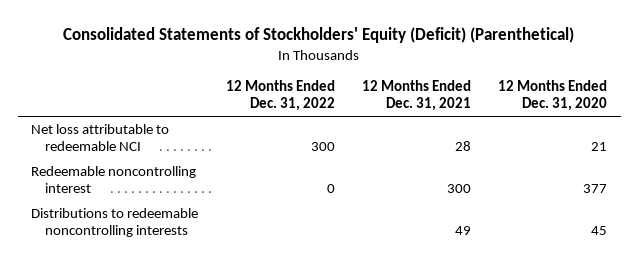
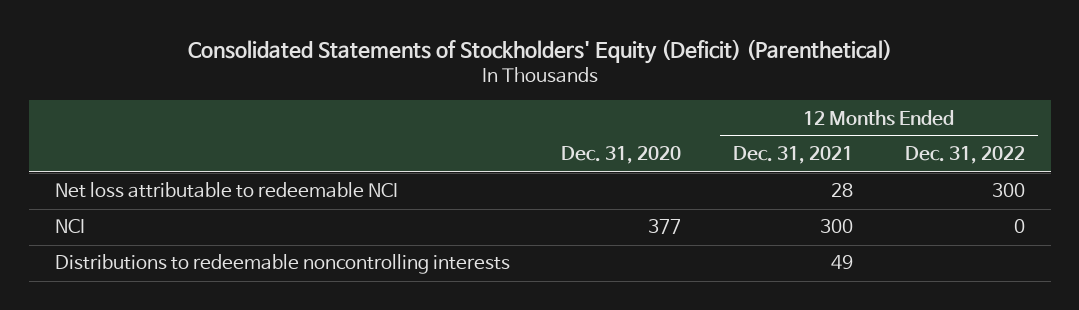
[498,80,608,112] 12 Months Ended Dec. 31, 2020 -> none
none -> [561,146,682,165] Dec. 31, 2020
[31,166,197,193] Redeemable noncontrolling interest -> [54,219,85,234] NCI

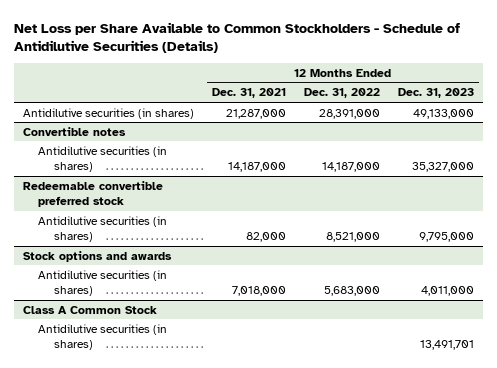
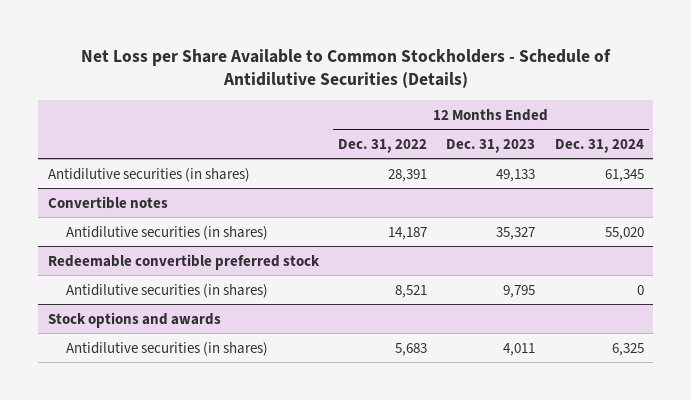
[211,88,286,99] Dec. 31, 2021 -> none
none -> [554,138,644,153] Dec. 31, 2024
[319,108,381,119] 28,391,000 -> [388,168,428,182] 28,391
[413,108,475,119] 49,133,000 -> [496,168,536,182] 49,133
[322,161,381,172] 14,187,000 -> [388,226,428,240] 14,187
[412,161,475,172] 35,327,000 -> [496,226,536,240] 35,327
[326,231,381,242] 8,521,000 -> [395,284,428,298] 8,521
[419,231,475,242] 9,795,000 -> [503,284,536,298] 9,795
[22,305,157,314] Class A Common Stock -> none
[38,323,168,350] Antidilutive securities (in shares) -> none
[324,285,381,296] 5,683,000 -> [395,342,428,356] 5,683
[421,285,475,296] 4,011,000 -> [503,342,536,356] 4,011

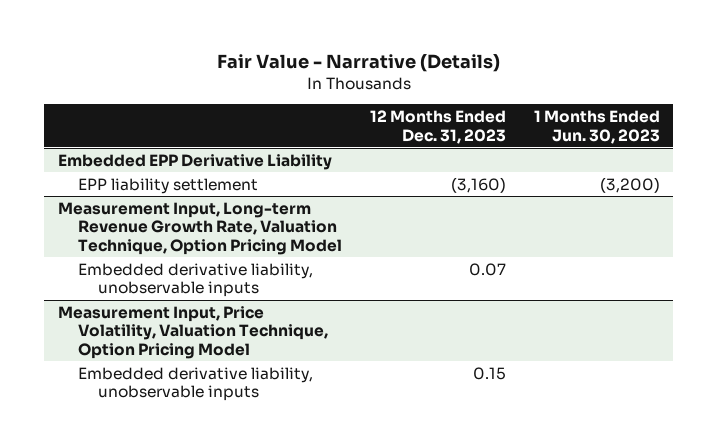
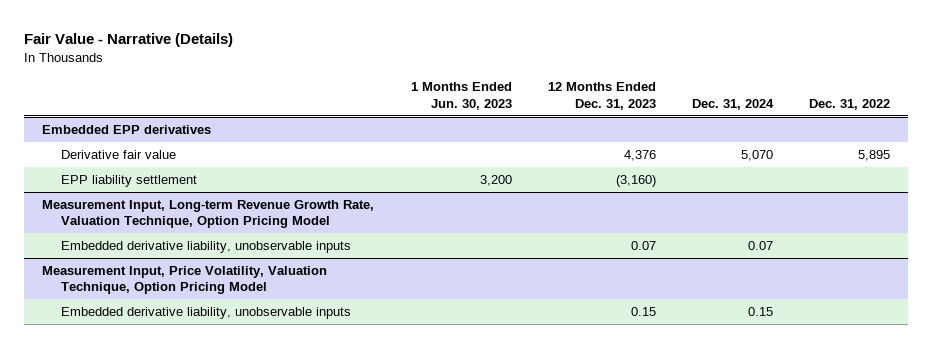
none -> [692,98,775,110] Dec. 31, 2024
none -> [809,98,891,110] Dec. 31, 2022
[57,153,332,170] Embedded EPP Derivative Liability -> [42,125,212,135] Embedded EPP derivatives
none -> [60,150,176,160] Derivative fair value
[599,176,660,193] (3,200) -> [479,175,512,187] 3,200

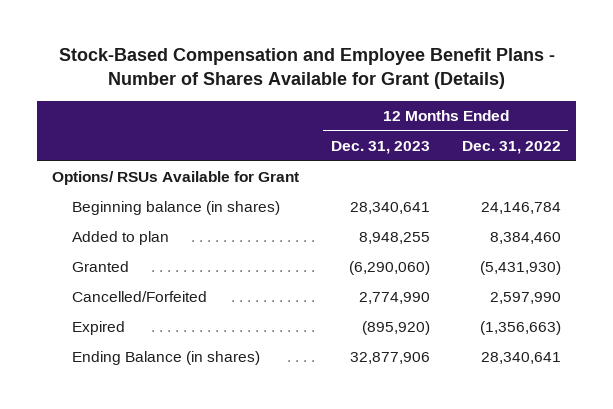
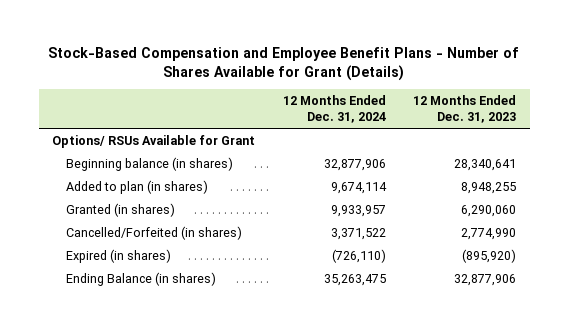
[461,141,561,155] Dec. 31, 2022 -> none
none -> [282,95,386,124] 12 Months Ended Dec. 31, 2024
[71,231,169,246] Added to plan -> [65,179,208,194] Added to plan (in shares)
[71,261,129,273] Granted -> [65,202,175,217] Granted (in shares)
[349,261,431,276] (6,290,060) -> [461,204,517,217] 6,290,060
[71,291,207,303] Cancelled/Forfeited -> [65,225,242,240] Cancelled/Forfeited (in shares)
[71,321,125,336] Expired -> [65,248,171,263] Expired (in shares)

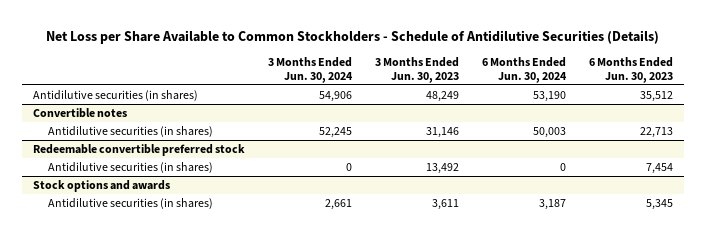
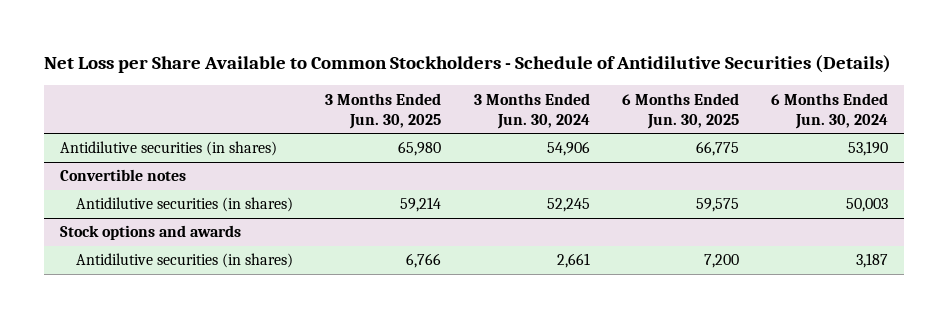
[374,56,459,84] 3 Months Ended Jun. 30, 2023 -> none
[588,56,673,84] 6 Months Ended Jun. 30, 2023 -> none
none -> [325,92,442,130] 3 Months Ended Jun. 30, 2025
none -> [621,92,739,130] 6 Months Ended Jun. 30, 2025
[33,144,246,157] Redeemable convertible preferred stock -> none
[47,162,213,174] Antidilutive securities (in shares) -> none

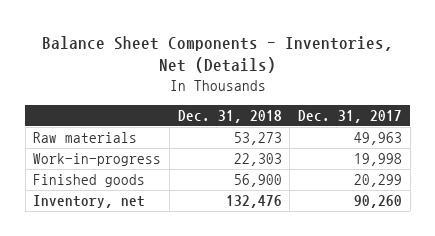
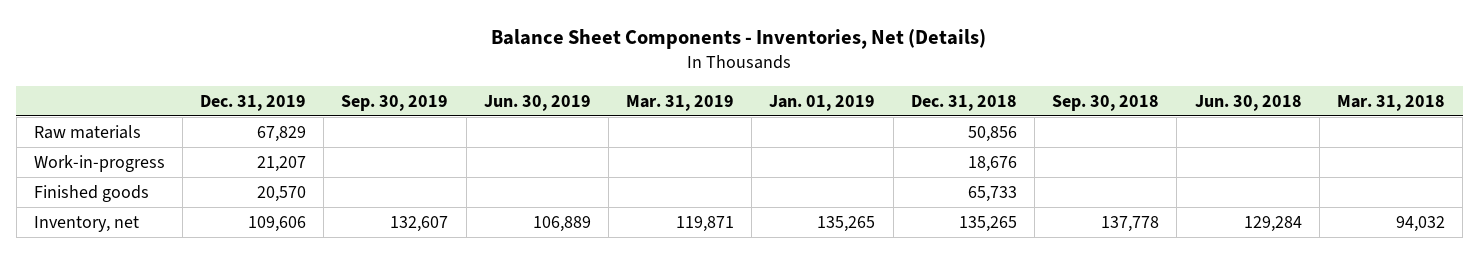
[297,109,402,123] Dec. 31, 2017 -> none
none -> [200,94,307,111] Dec. 31, 2019
none -> [341,94,449,111] Sep. 30, 2019
none -> [483,94,591,111] Jun. 30, 2019
none -> [626,94,735,111] Mar. 31, 2019
none -> [769,94,876,111] Jan. 01, 2019
none -> [1052,94,1160,111] Sep. 30, 2018
none -> [1194,94,1302,111] Jun. 30, 2018
none -> [1336,94,1445,111] Mar. 31, 2018
[233,132,282,146] 53,273 -> [967,125,1017,142] 50,856
[233,153,282,167] 22,303 -> [967,155,1017,172] 18,676
[233,174,282,188] 56,900 -> [967,185,1017,202] 65,733
[225,195,282,209] 132,476 -> [958,215,1017,232] 135,265

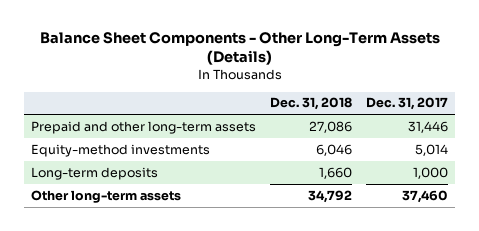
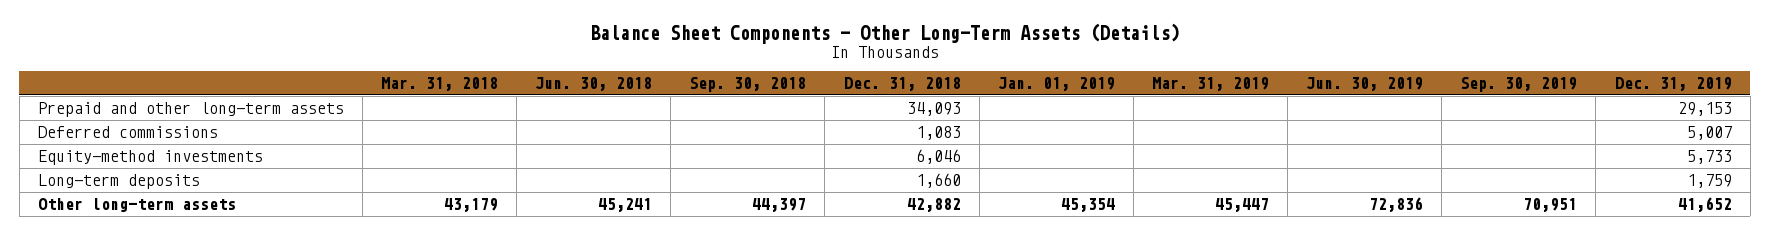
[366,97,449,111] Dec. 31, 2017 -> none
none -> [380,77,498,92] Mar. 31, 2018
none -> [535,77,653,92] Jun. 30, 2018
none -> [689,77,807,93] Sep. 30, 2018
none -> [997,77,1115,92] Jan. 01, 2019
none -> [1151,77,1269,92] Mar. 31, 2019
none -> [1306,77,1424,92] Jun. 30, 2019
none -> [1460,77,1578,93] Sep. 30, 2019
none -> [1614,77,1732,92] Dec. 31, 2019
[309,120,353,133] 27,086 -> [906,101,961,116] 34,093
none -> [37,125,218,138] Deferred commissions
[308,189,353,203] 34,792 -> [906,197,961,212] 42,882

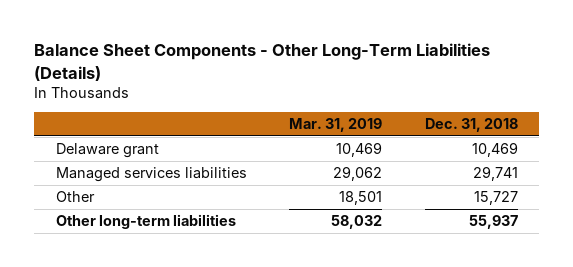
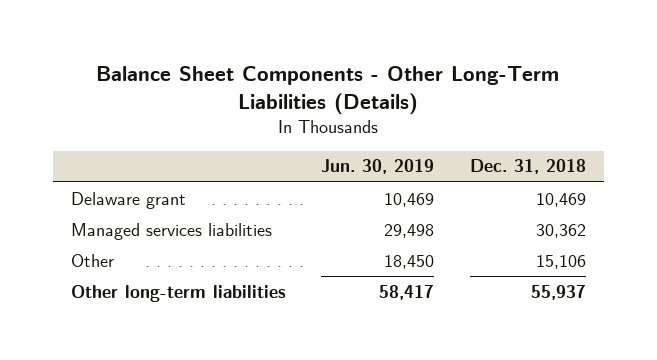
[289,118,383,133] Mar. 31, 2019 -> none
none -> [321,159,435,175] Jun. 30, 2019
[472,166,518,182] 29,741 -> [535,223,586,238] 30,362
[473,191,518,206] 15,727 -> [535,254,586,269] 15,106

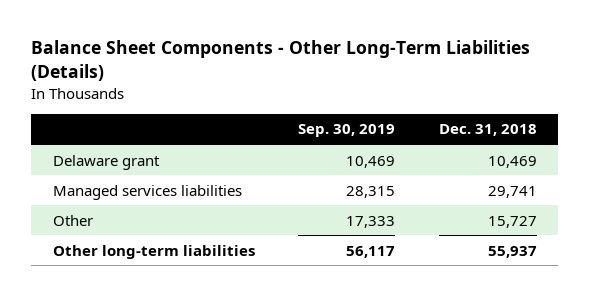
[321,159,435,175] Jun. 30, 2019 -> none
none -> [298,124,396,138] Sep. 30, 2019
[535,223,586,238] 30,362 -> [487,185,537,198] 29,741
[535,254,586,269] 15,106 -> [487,215,537,228] 15,727

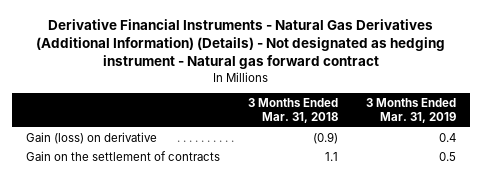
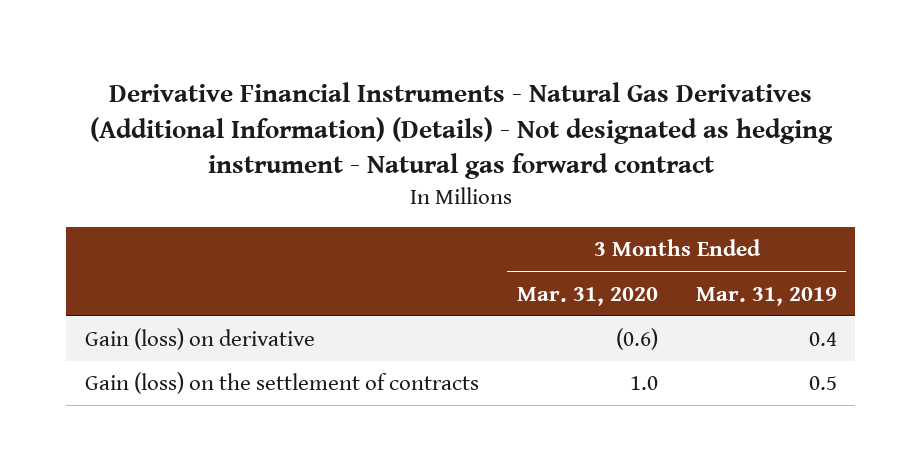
[247,98,338,124] 3 Months Ended Mar. 31, 2018 -> none
none -> [516,286,658,306] Mar. 31, 2020
[26,150,221,161] Gain on the settlement of contracts -> [85,372,480,395] Gain (loss) on the settlement of contracts

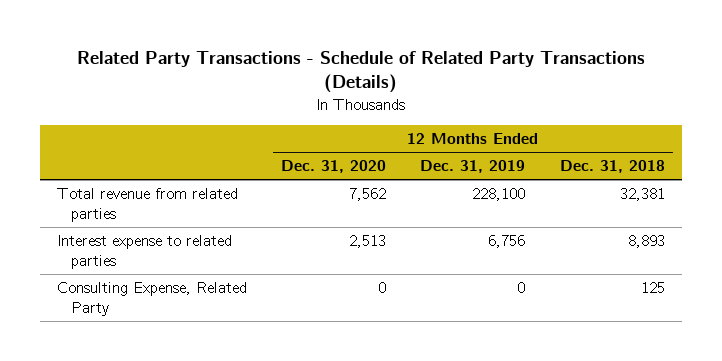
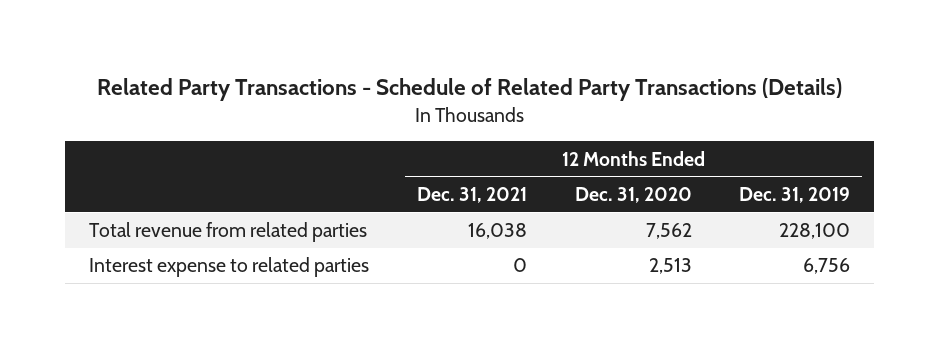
[559,160,665,174] Dec. 31, 2018 -> none
none -> [416,186,527,203] Dec. 31, 2021
[56,281,247,316] Consulting Expense, Related Party -> none

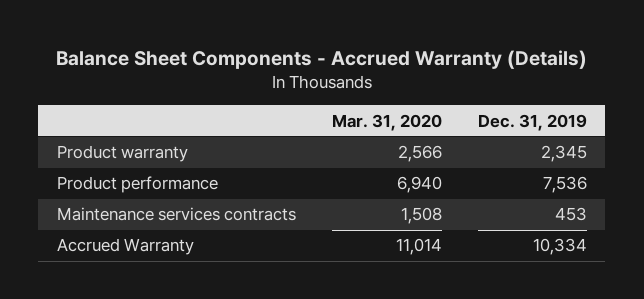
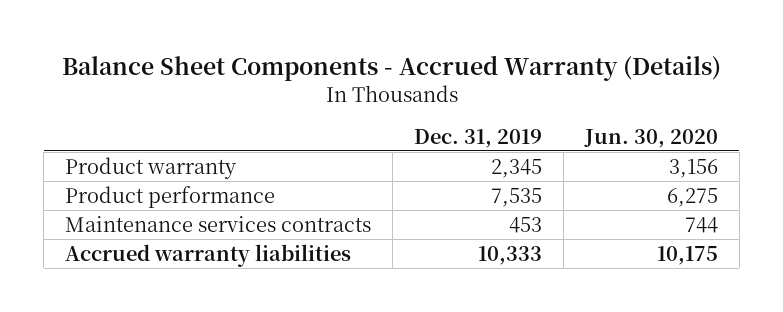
[331,113,442,131] Mar. 31, 2020 -> none
none -> [583,128,718,148] Jun. 30, 2020
[543,176,588,194] 7,536 -> [491,187,543,207] 7,535
[56,238,194,256] Accrued Warranty -> [65,243,352,267] Accrued warranty liabilities
[533,238,588,256] 10,334 -> [478,245,543,265] 10,333

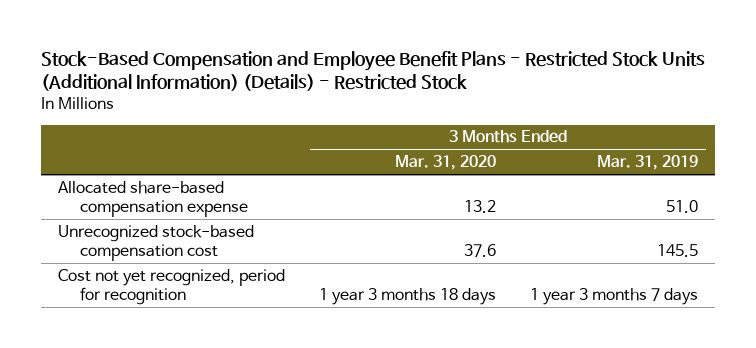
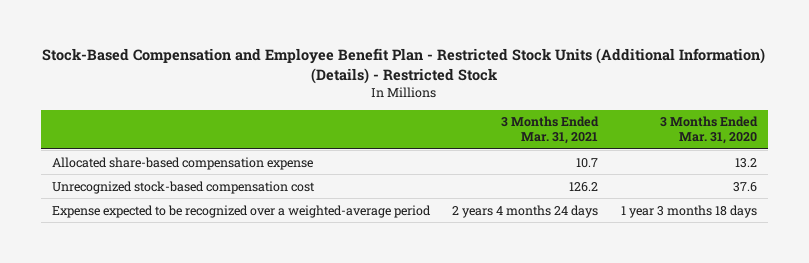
[40,50,705,92] Stock-Based Compensation and Employee Benefit Plans - Restricted Stock Units (Additional Information) (Details) - Restricted Stock -> [42,48,766,85] Stock-Based Compensation and Employee Benefit Plan - Restricted Stock Units (Additional Information) (Details) - Restricted Stock
[596,155,698,171] Mar. 31, 2019 -> none
none -> [501,116,600,145] 3 Months Ended Mar. 31, 2021
[57,268,285,306] Cost not yet recognized, period for recognition -> [51,204,431,218] Expense expected to be recognized over a weighted-average period

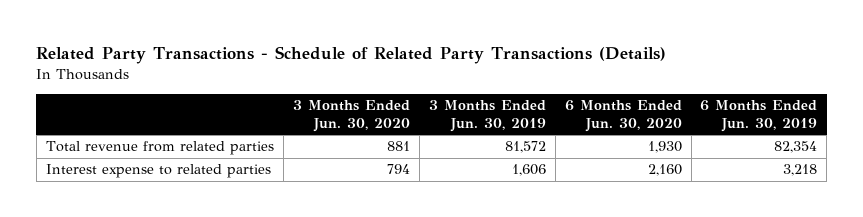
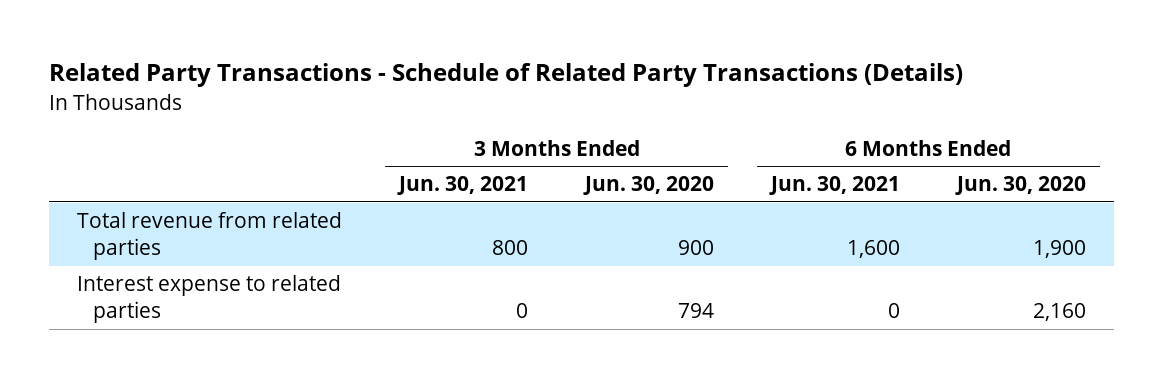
[428,100,546,132] 3 Months Ended Jun. 30, 2019 -> none
[700,100,818,132] 6 Months Ended Jun. 30, 2019 -> none
none -> [397,176,529,196] Jun. 30, 2021
none -> [768,176,900,196] Jun. 30, 2021
[386,141,410,152] 881 -> [677,240,714,256] 900
[647,141,682,154] 1,930 -> [1032,240,1086,259] 1,900

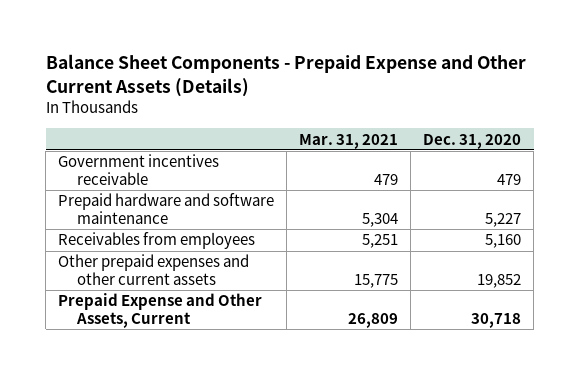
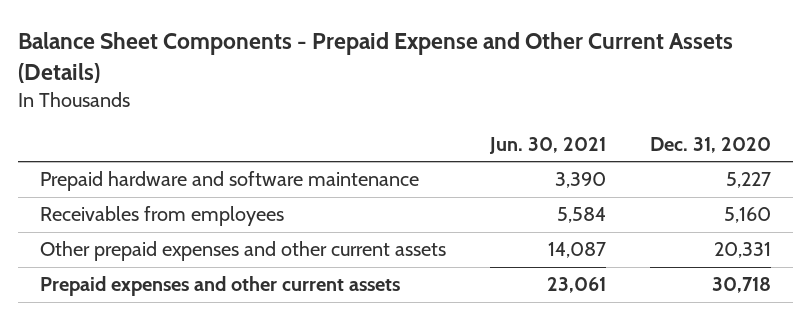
[299,133,399,149] Mar. 31, 2021 -> none
none -> [488,136,606,154] Jun. 30, 2021
[58,154,220,185] Government incentives receivable -> none
[477,273,522,288] 19,852 -> [714,242,772,259] 20,331
[58,293,263,328] Prepaid Expense and Other Assets, Current -> [39,276,400,297] Prepaid expenses and other current assets

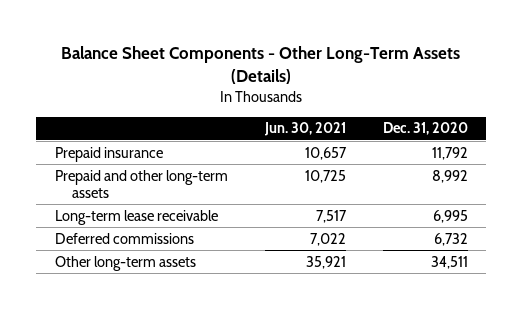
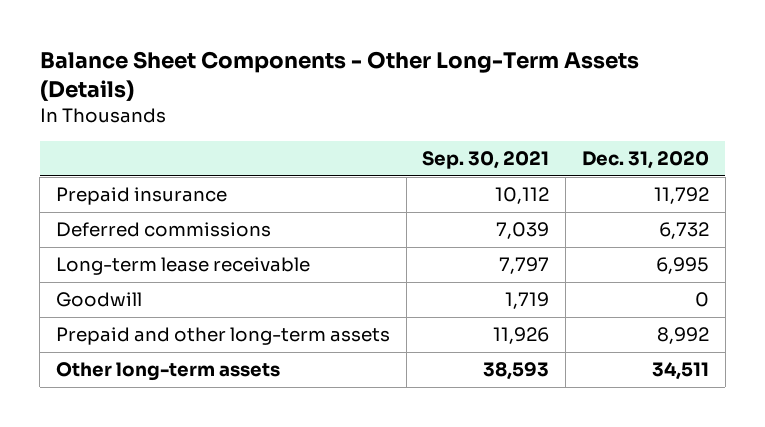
[263,122,346,137] Jun. 30, 2021 -> none
none -> [422,150,550,169] Sep. 30, 2021
[54,209,218,225] Long-term lease receivable -> [55,257,310,276] Long-term lease receivable
none -> [55,292,142,308] Goodwill
[54,169,228,199] Prepaid and other long-term assets -> [55,327,390,346] Prepaid and other long-term assets

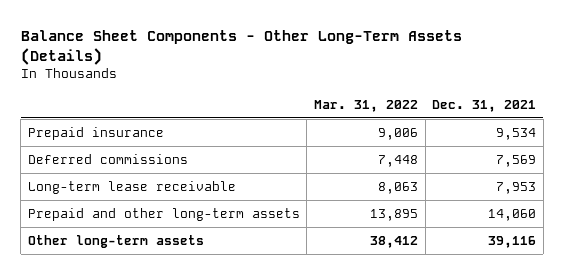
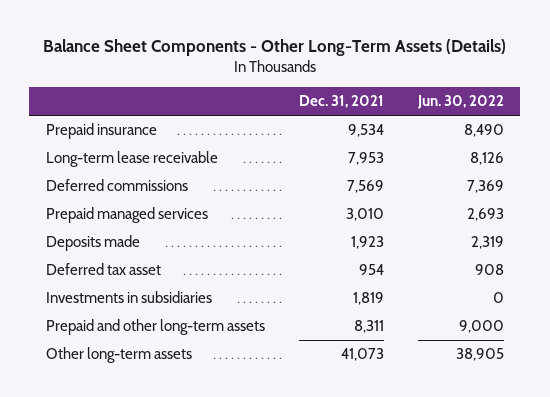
[314,100,419,113] Mar. 31, 2022 -> none
none -> [416,95,504,110] Jun. 30, 2022
[27,153,188,164] Deferred commissions -> [45,179,188,192] Deferred commissions
none -> [45,207,208,224] Prepaid managed services
none -> [45,235,140,252] Deposits made
none -> [45,263,161,276] Deferred tax asset
none -> [45,291,212,304] Investments in subsidiaries
[488,208,537,221] 14,060 -> [353,320,384,334] 8,311
[488,235,537,248] 39,116 -> [340,348,384,362] 41,073

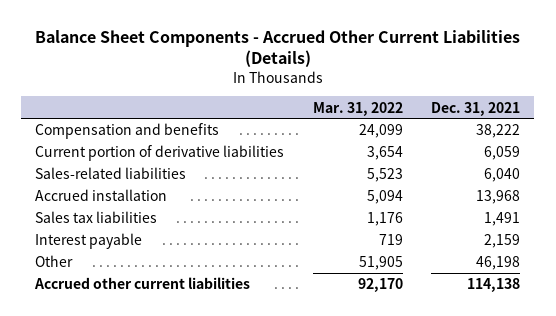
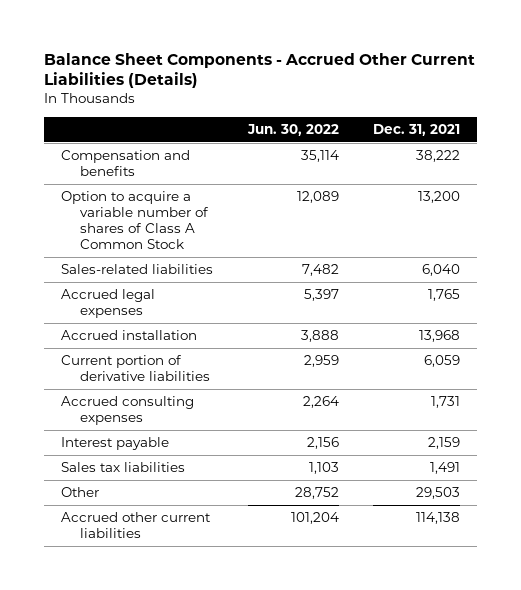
[312,101,403,116] Mar. 31, 2022 -> none
none -> [246,123,339,136] Jun. 30, 2022
none -> [61,191,210,250] Option to acquire a variable number of shares of Class A Common Stock
none -> [61,289,156,319] Accrued legal expenses
[35,145,285,162] Current portion of derivative liabilities -> [61,355,211,382] Current portion of derivative liabilities
none -> [61,396,195,426] Accrued consulting expenses
[35,211,158,224] Sales tax liabilities -> [61,462,186,473] Sales tax liabilities
[476,256,521,271] 46,198 -> [415,487,460,500] 29,503

